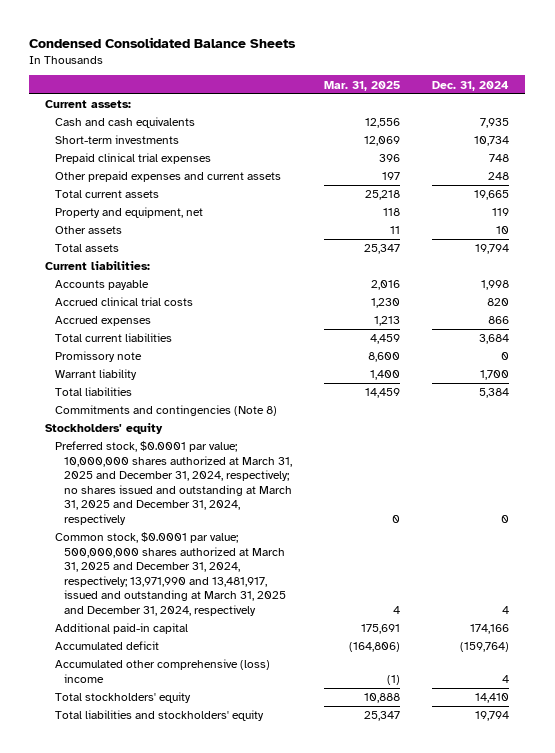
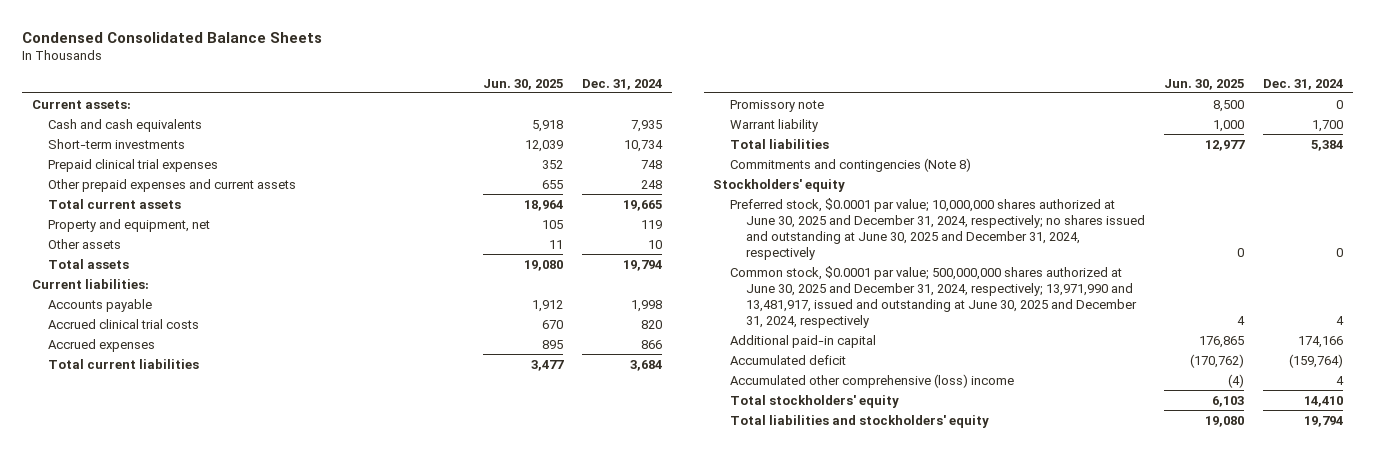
[324,80,401,91] Mar. 31, 2025 -> none
none -> [482,78,563,90] Jun. 30, 2025
[54,441,293,525] Preferred stock, $0.0001 par value; 10,000,000 shares authorized at March 31, 2025 and December 31, 2024, respectively; no shares issued and outstanding at March 31, 2025 and December 31, 2024, respectively -> [729,197,1146,260] Preferred stock, $0.0001 par value; 10,000,000 shares authorized at June 30, 2025 and December 31, 2024, respectively; no shares issued and outstanding at June 30, 2025 and December 31, 2024, respectively
[54,532,287,616] Common stock, $0.0001 par value; 500,000,000 shares authorized at March 31, 2025 and December 31, 2024, respectively; 13,971,990 and 13,481,917, issued and outstanding at March 31, 2025 and December 31, 2024, respectively -> [729,265,1138,328] Common stock, $0.0001 par value; 500,000,000 shares authorized at June 30, 2025 and December 31, 2024, respectively; 13,971,990 and 13,481,917, issued and outstanding at June 30, 2025 and December 31, 2024, respectively

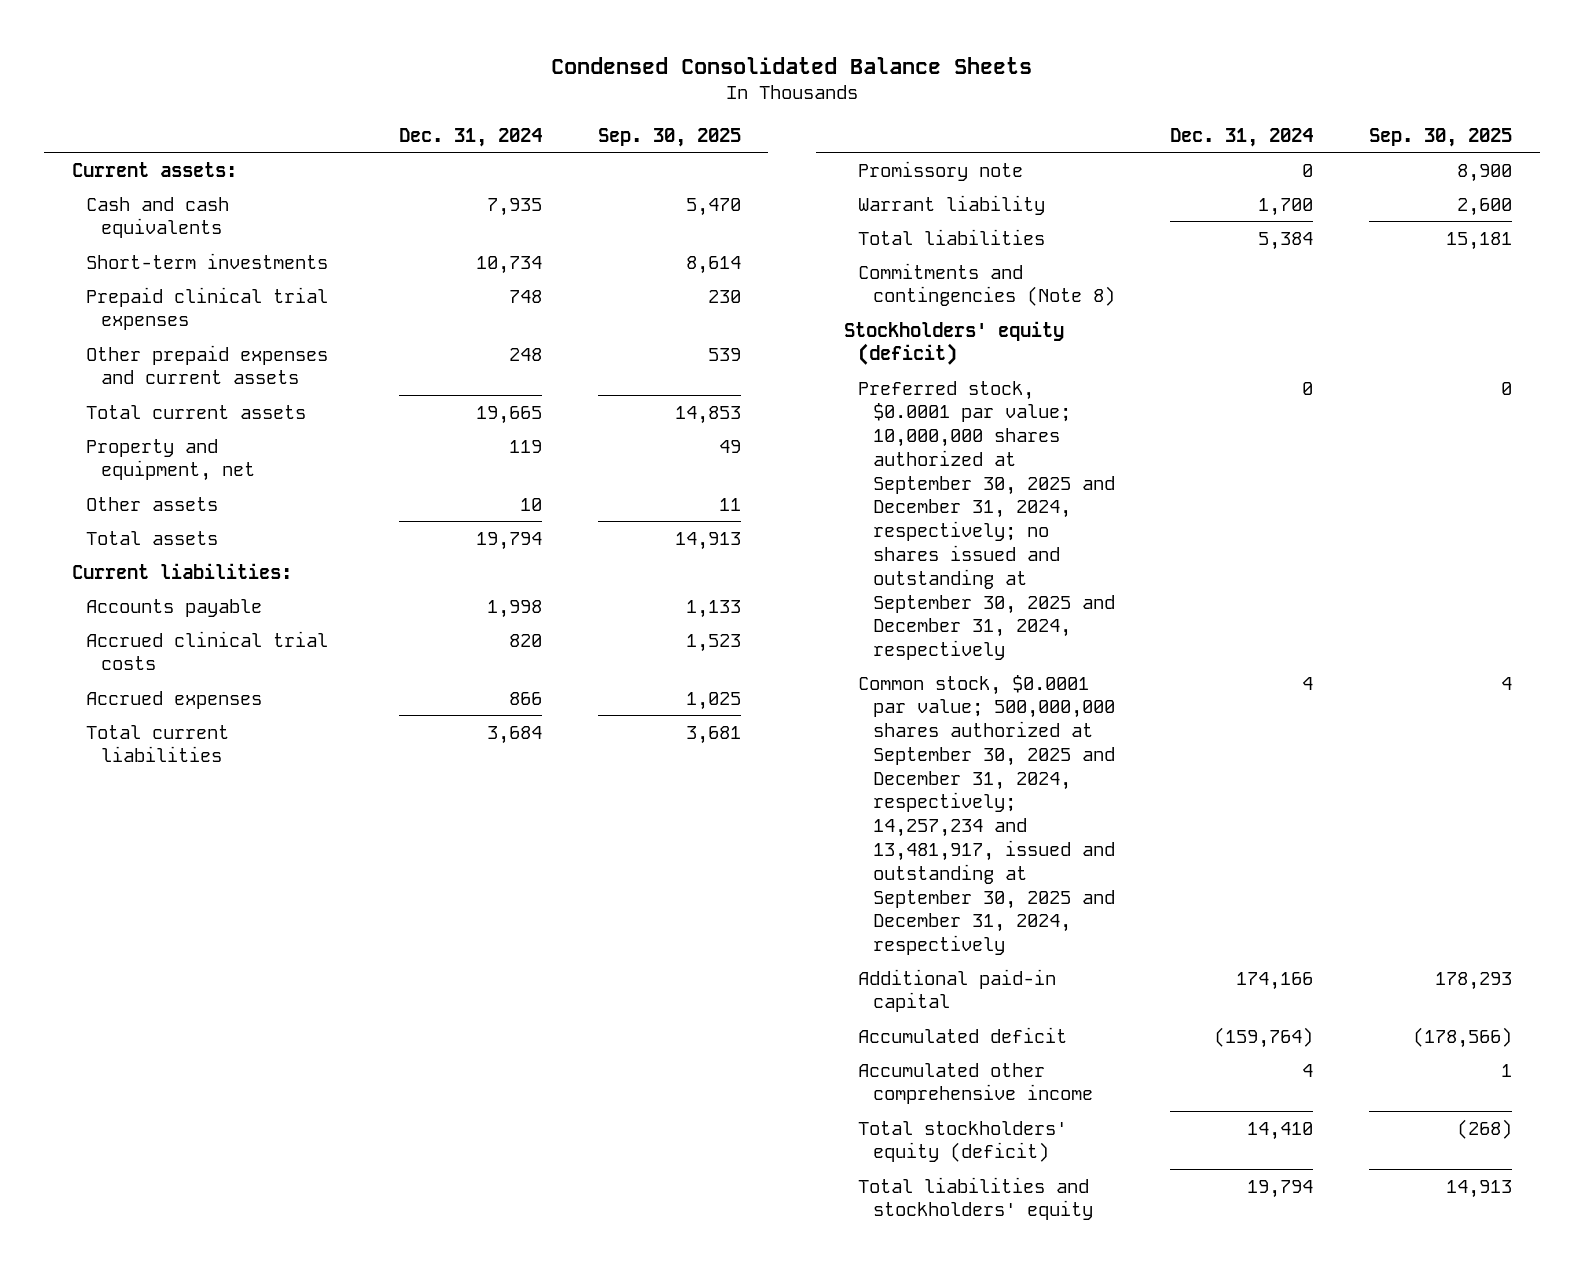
[482,78,563,90] Jun. 30, 2025 -> none
none -> [597,127,741,147] Sep. 30, 2025
[713,178,846,192] Stockholders' equity -> [843,320,1064,366] Stockholders' equity (deficit)
[729,197,1146,260] Preferred stock, $0.0001 par value; 10,000,000 shares authorized at June 30, 2025 and December 31, 2024, respectively; no shares issued and outstanding at June 30, 2025 and December 31, 2024, respectively -> [858,380,1115,661] Preferred stock, $0.0001 par value; 10,000,000 shares authorized at September 30, 2025 and December 31, 2024, respectively; no shares issued and outstanding at September 30, 2025 and December 31, 2024, respectively
[729,265,1138,328] Common stock, $0.0001 par value; 500,000,000 shares authorized at June 30, 2025 and December 31, 2024, respectively; 13,971,990 and 13,481,917, issued and outstanding at June 30, 2025 and December 31, 2024, respectively -> [858,674,1115,956] Common stock, $0.0001 par value; 500,000,000 shares authorized at September 30, 2025 and December 31, 2024, respectively; 14,257,234 and 13,481,917, issued and outstanding at September 30, 2025 and December 31, 2024, respectively
[729,373,1014,388] Accumulated other comprehensive (loss) income -> [858,1062,1093,1105] Accumulated other comprehensive income
[729,394,899,408] Total stockholders' equity -> [858,1120,1068,1163] Total stockholders' equity (deficit)

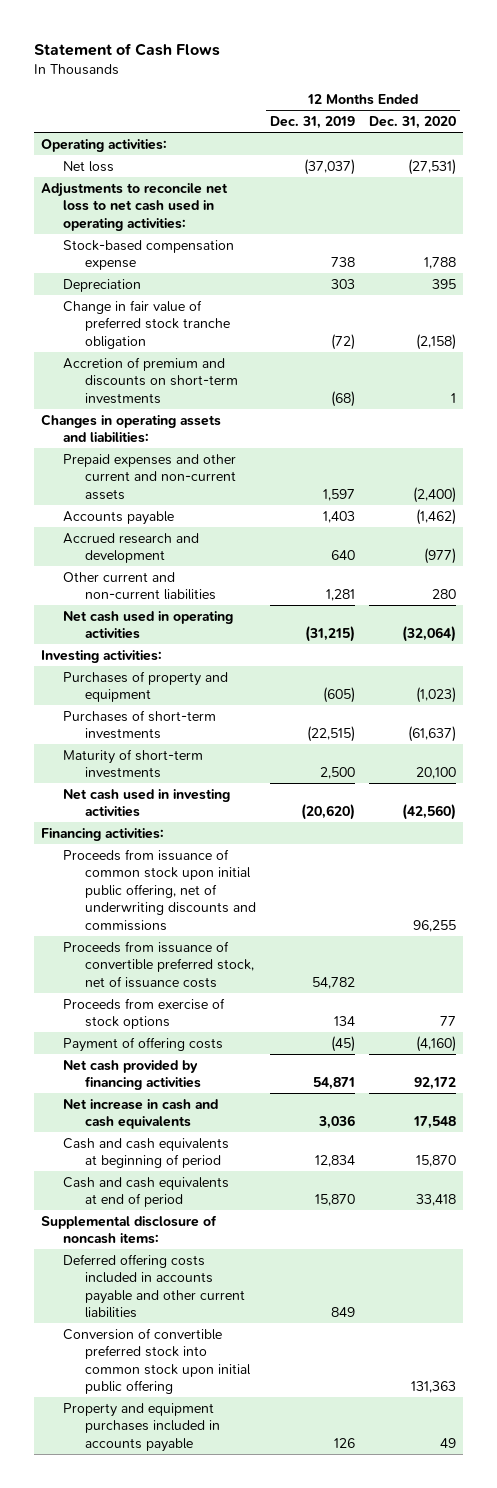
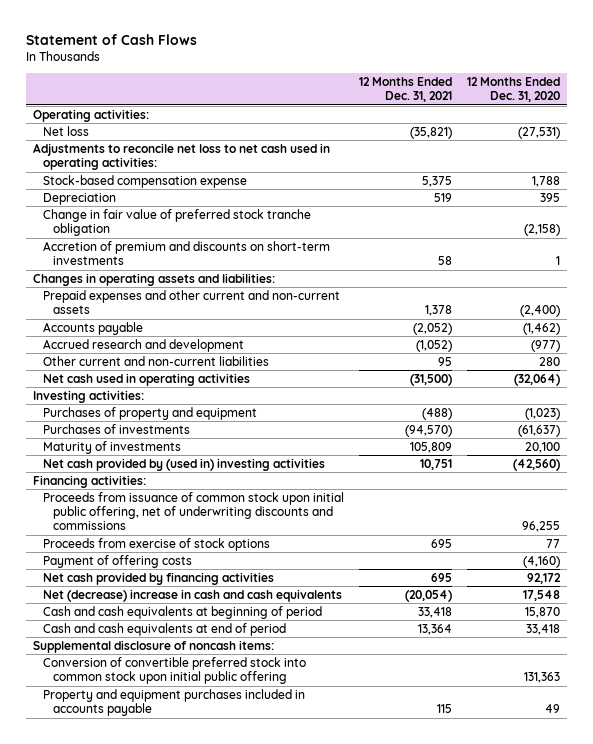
[270,115,356,129] Dec. 31, 2019 -> none
none -> [358,77,452,103] 12 Months Ended Dec. 31, 2021
[62,709,216,740] Purchases of short-term investments -> [42,424,190,435] Purchases of investments
[62,748,203,779] Maturity of short-term investments -> [42,441,181,455] Maturity of investments
[62,788,230,818] Net cash used in investing activities -> [42,458,325,472] Net cash provided by (used in) investing activities
[62,940,254,988] Proceeds from issuance of convertible preferred stock, net of issuance costs -> none
[62,1098,218,1130] Net increase in cash and cash equivalents -> [42,589,342,603] Net (decrease) increase in cash and cash equivalents
[62,1253,245,1319] Deferred offering costs included in accounts payable and other current liabilities -> none

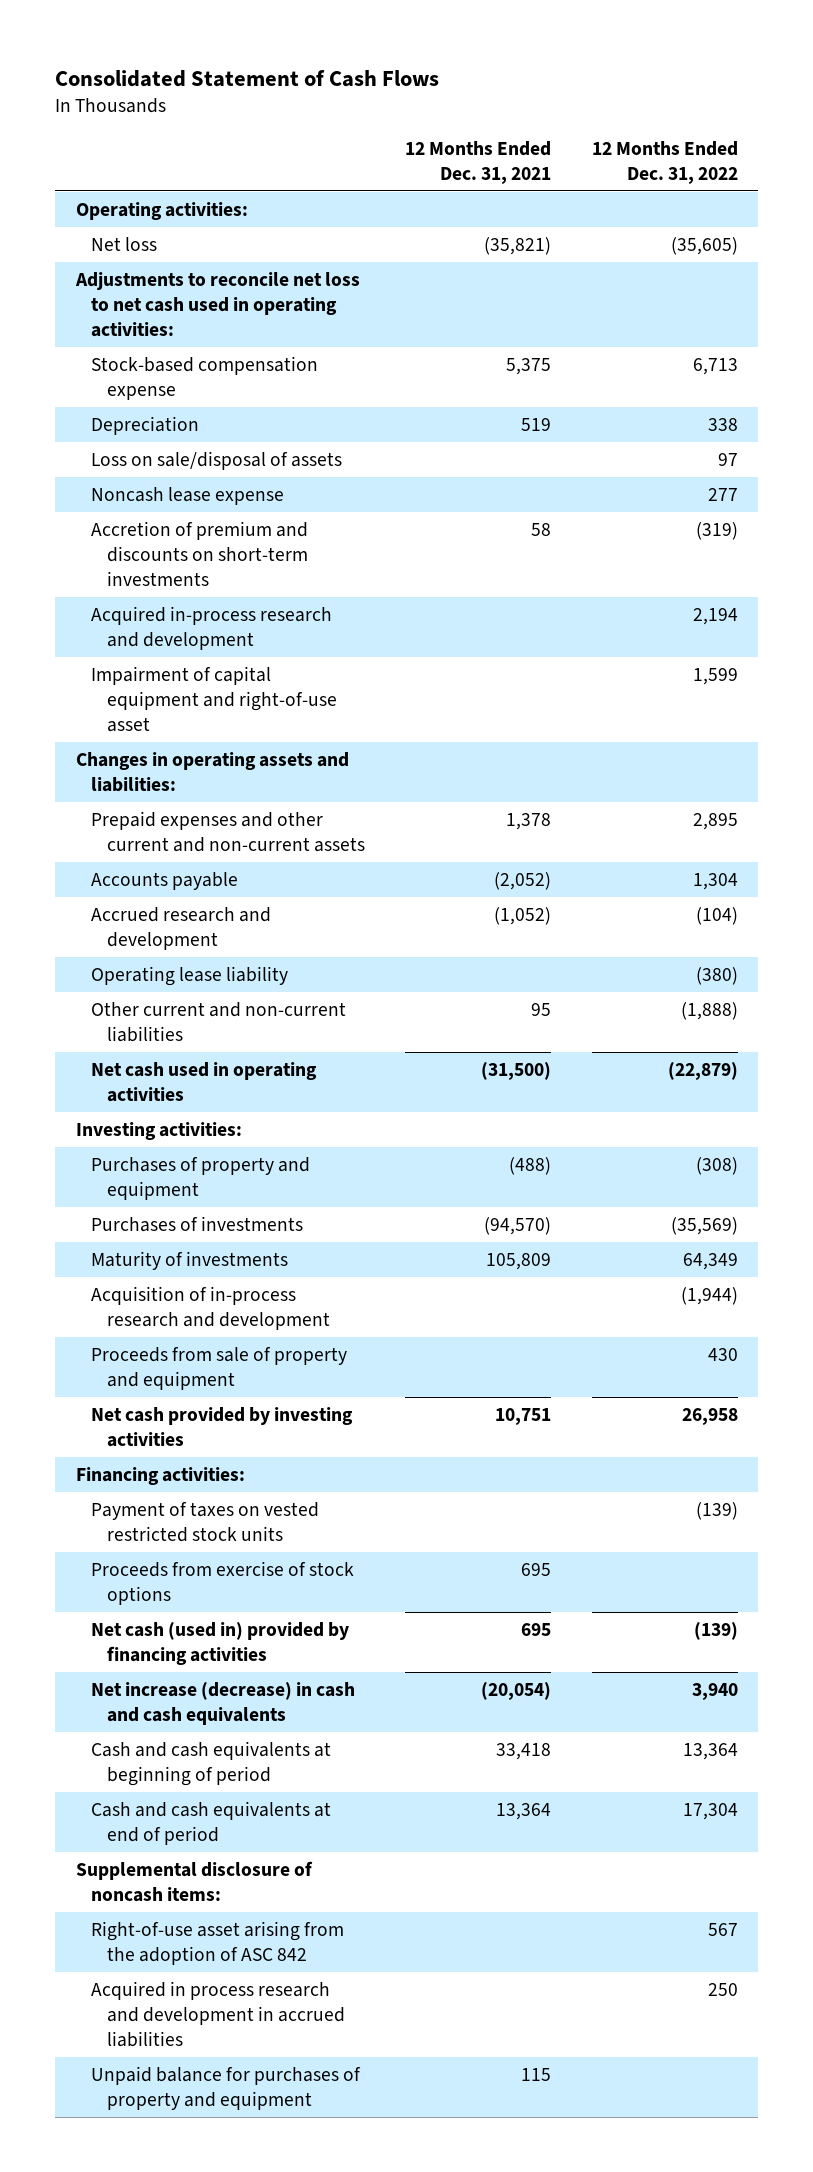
[25,33,197,45] Statement of Cash Flows -> [55,69,440,87] Consolidated Statement of Cash Flows
[466,77,560,103] 12 Months Ended Dec. 31, 2020 -> none
none -> [591,140,738,184] 12 Months Ended Dec. 31, 2022
[42,209,311,237] Change in fair value of preferred stock tranche obligation -> none
none -> [91,450,343,470] Loss on sale/disposal of assets
none -> [91,486,285,505] Noncash lease expense
none -> [91,605,333,650] Acquired in-process research and development
none -> [91,665,338,732] Impairment of capital equipment and right-of-use asset
none -> [91,965,289,986] Operating lease liability
none -> [91,1285,331,1330] Acquisition of in-process research and development
none -> [91,1346,348,1390] Proceeds from sale of property and equipment
[42,458,325,472] Net cash provided by (used in) investing activities -> [91,1406,354,1447] Net cash provided by investing activities
[42,492,344,531] Proceeds from issuance of common stock upon initial public offering, net of underwriting discounts and commissions -> none
none -> [91,1501,320,1542] Payment of taxes on vested restricted stock units
[42,555,192,569] Payment of offering costs -> none
[42,572,274,586] Net cash provided by financing activities -> [91,1621,350,1665] Net cash (used in) provided by financing activities
[42,589,342,603] Net (decrease) increase in cash and cash equivalents -> [91,1681,356,1725] Net increase (decrease) in cash and cash equivalents
[42,657,306,685] Conversion of convertible preferred stock into common stock upon initial public offering -> none
none -> [91,1920,345,1965] Right-of-use asset arising from the adoption of ASC 842
none -> [91,1980,346,2047] Acquired in process research and development in accrued liabilities
[42,689,305,717] Property and equipment purchases included in accounts payable -> [91,2065,362,2110] Unpaid balance for purchases of property and equipment

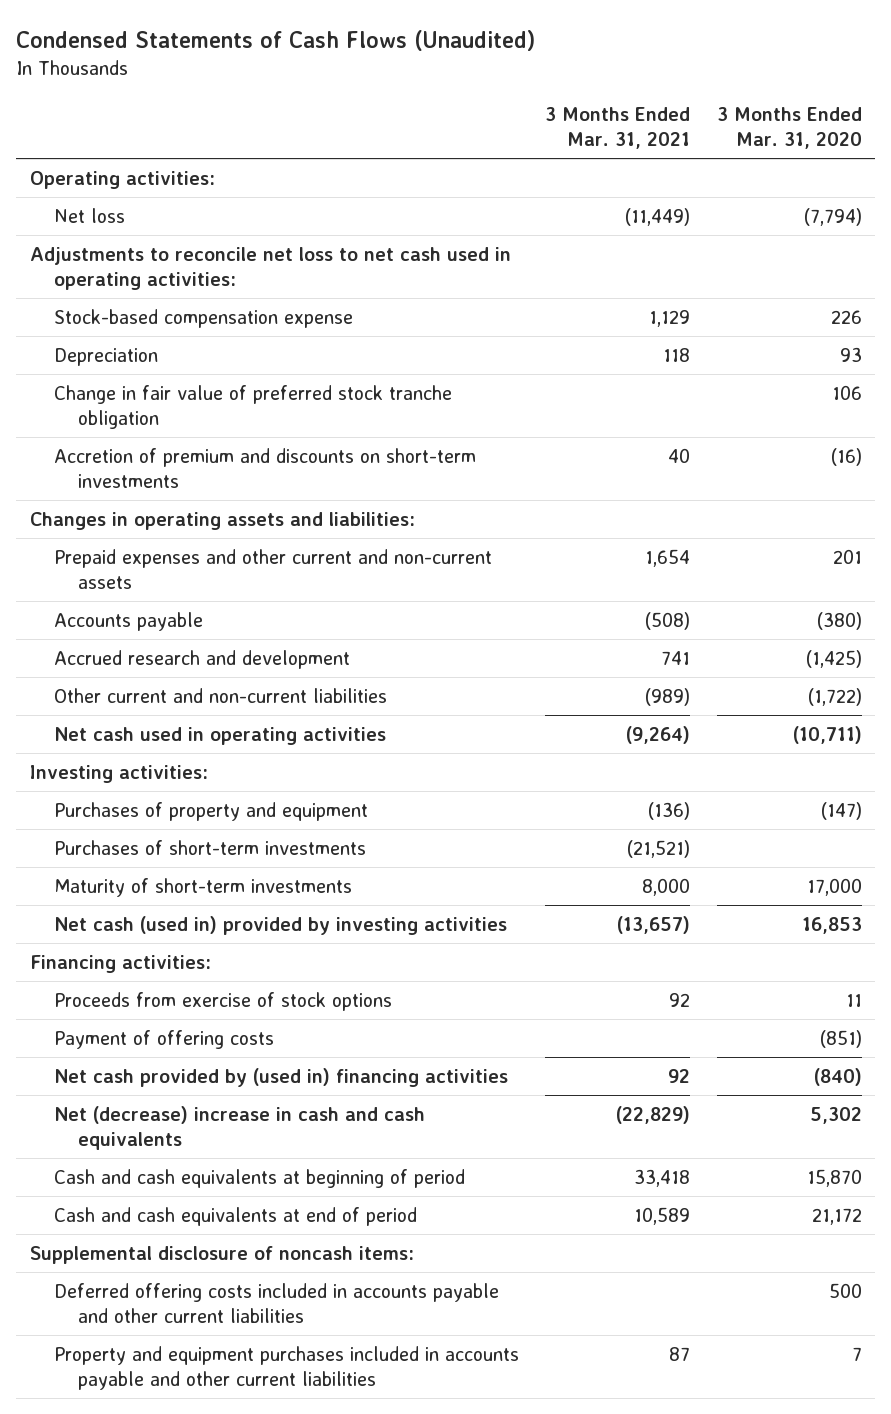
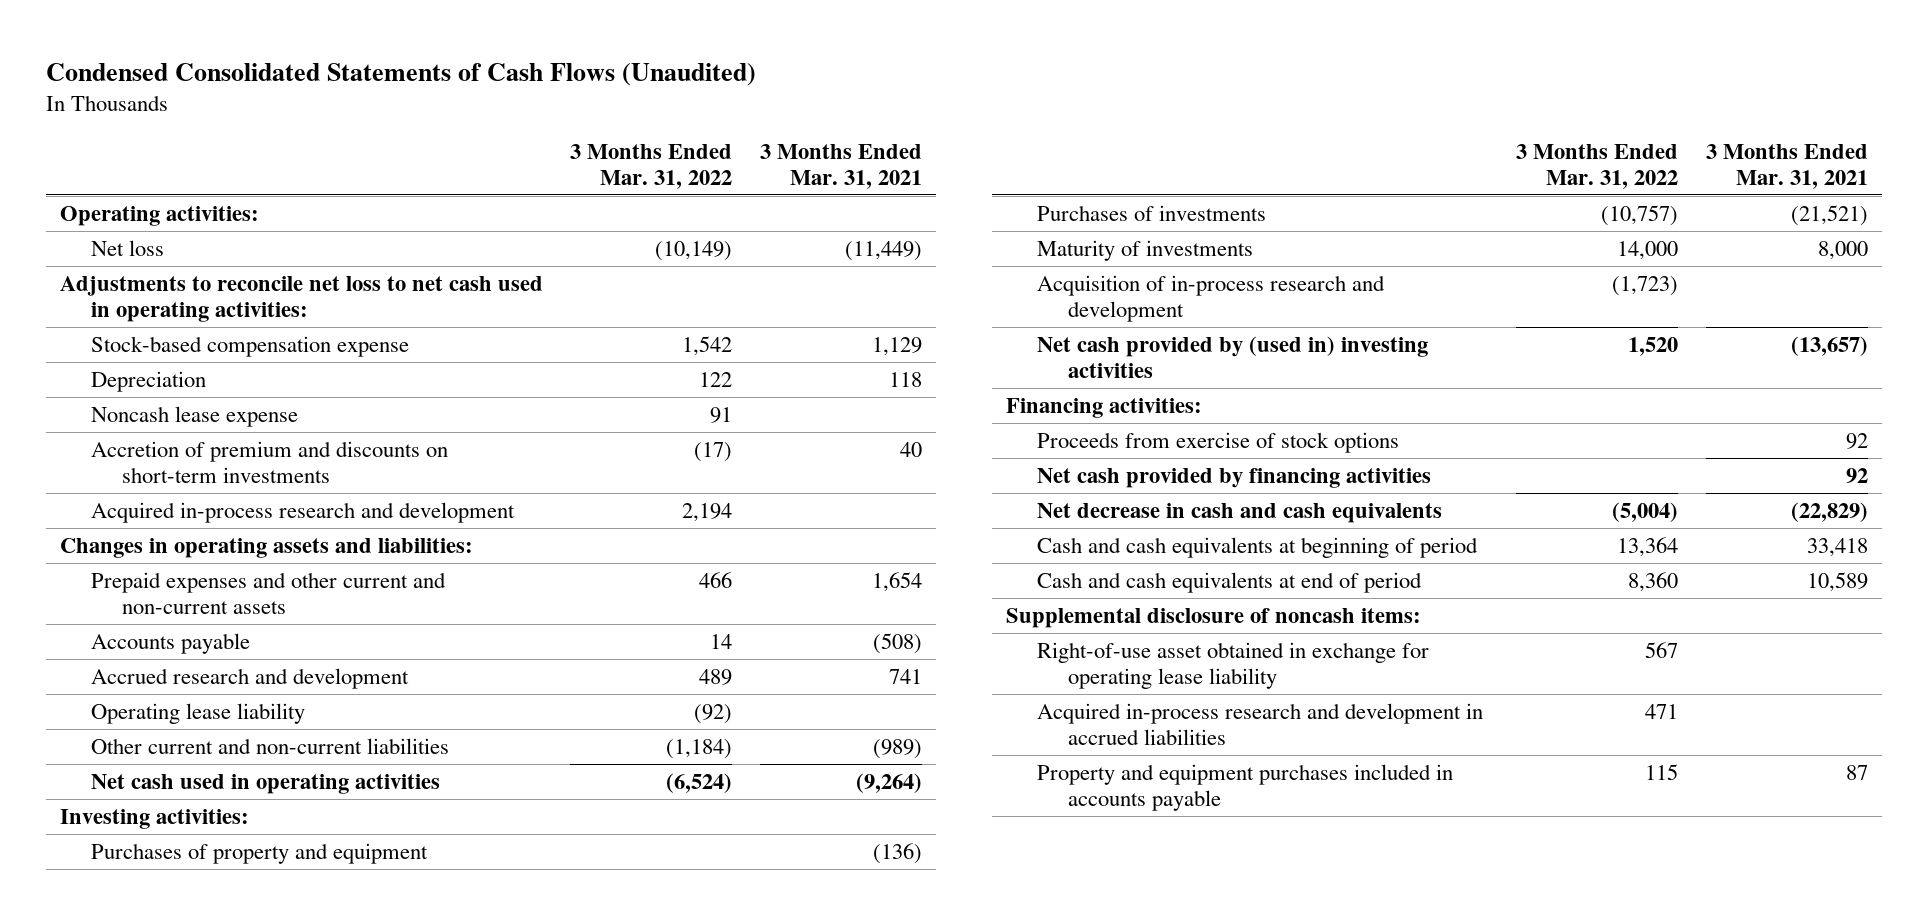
[16,29,536,51] Condensed Statements of Cash Flows (Unaudited) -> [45,62,756,86] Condensed Consolidated Statements of Cash Flows (Unaudited)
[716,106,862,150] 3 Months Ended Mar. 31, 2020 -> none
none -> [570,143,733,190] 3 Months Ended Mar. 31, 2022
[53,384,452,429] Change in fair value of preferred stock tranche obligation -> none
none -> [90,405,298,427] Noncash lease expense
none -> [90,501,515,523] Acquired in-process research and development
none -> [90,702,305,724] Operating lease liability
[53,839,366,855] Purchases of short-term investments -> [1036,204,1266,221] Purchases of investments
[53,877,352,897] Maturity of short-term investments -> [1036,239,1253,261] Maturity of investments
none -> [1036,274,1385,323] Acquisition of in-process research and development
[53,915,507,935] Net cash (used in) provided by investing activities -> [1036,335,1428,379] Net cash provided by (used in) investing activities
[53,1029,274,1049] Payment of offering costs -> none
[53,1067,508,1087] Net cash provided by (used in) financing activities -> [1036,467,1431,488] Net cash provided by financing activities
[53,1105,425,1150] Net (decrease) increase in cash and cash equivalents -> [1036,502,1442,523] Net decrease in cash and cash equivalents
[53,1282,499,1323] Deferred offering costs included in accounts payable and other current liabilities -> none
none -> [1036,641,1429,690] Right-of-use asset obtained in exchange for operating lease liability
none -> [1036,702,1483,746] Acquired in-process research and development in accrued liabilities
[53,1345,519,1390] Property and equipment purchases included in accounts payable and other current liabilities -> [1036,763,1453,812] Property and equipment purchases included in accounts payable

